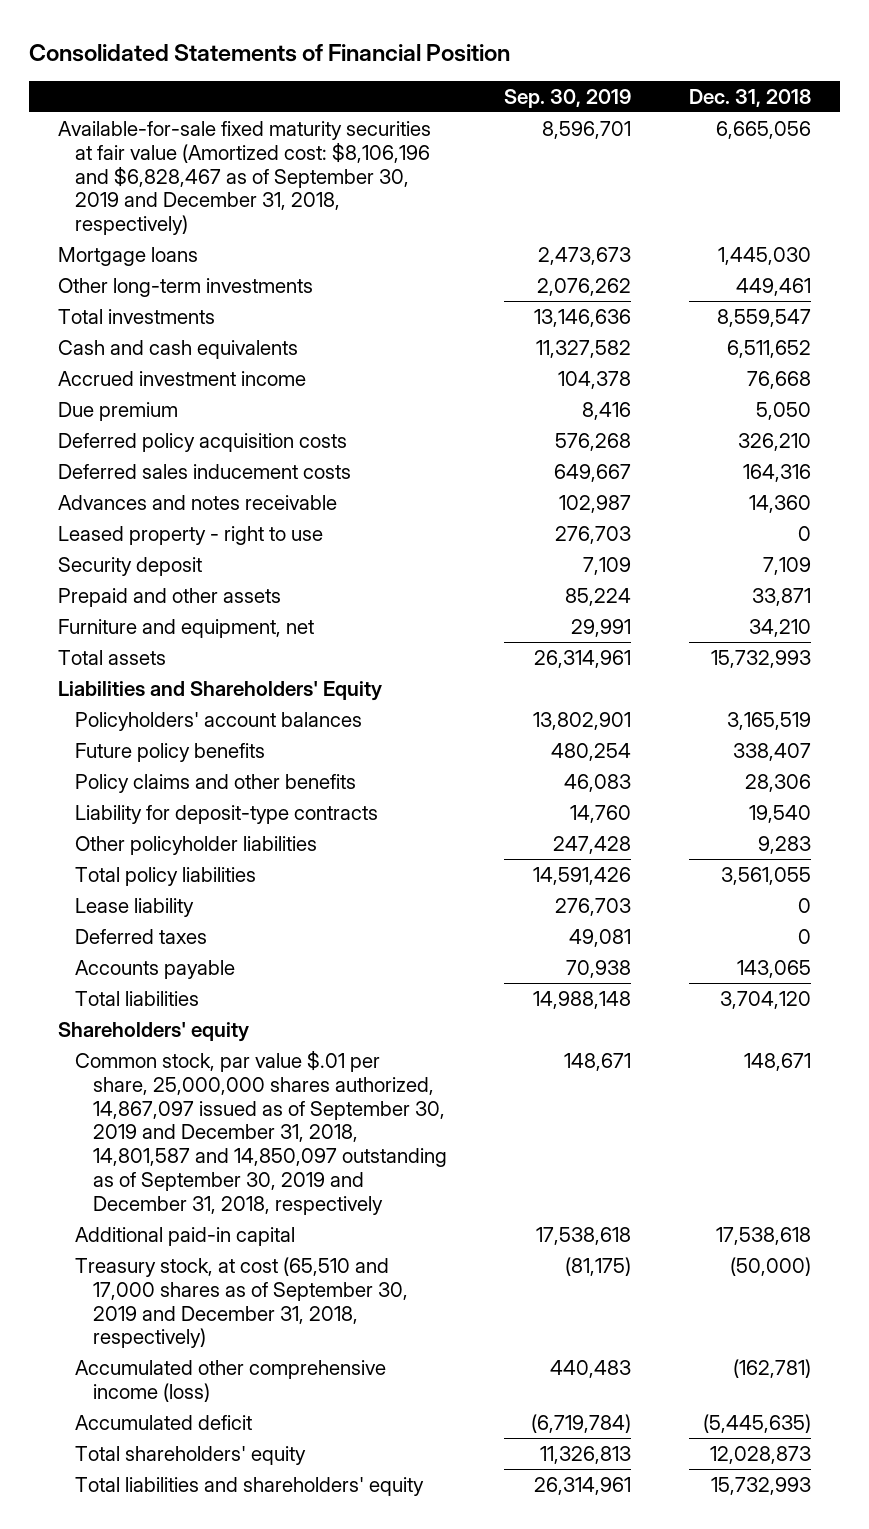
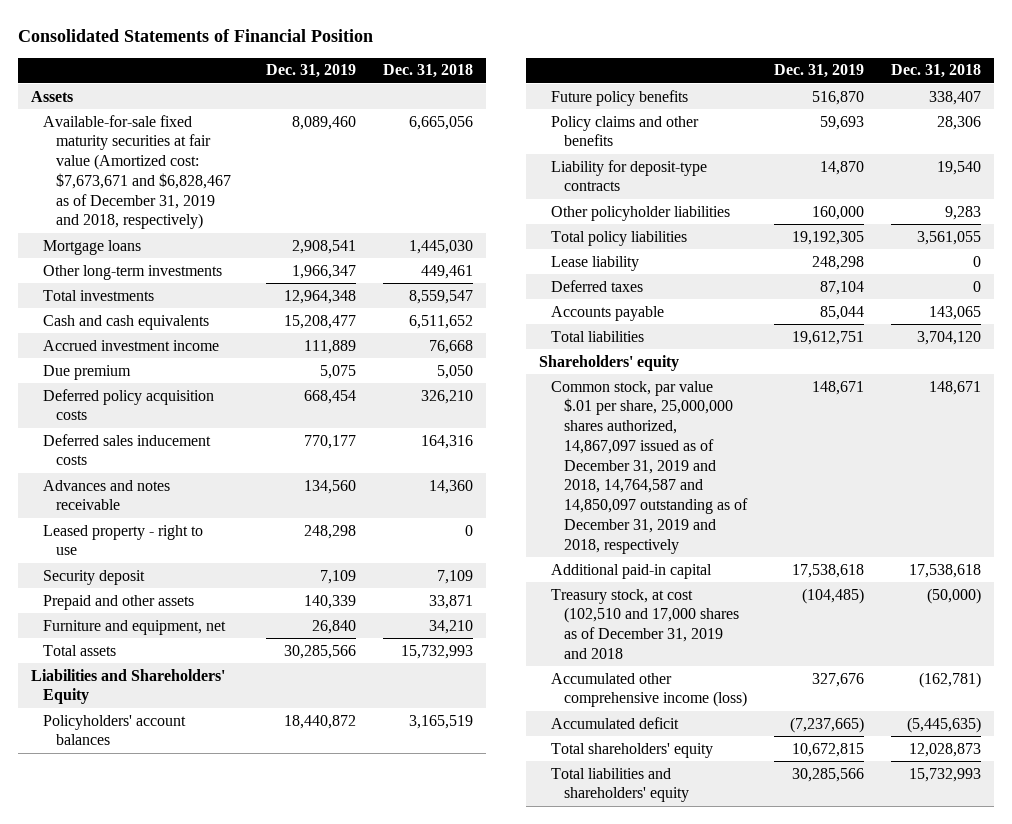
[504,88,632,108] Sep. 30, 2019 -> none
none -> [265,64,356,79] Dec. 31, 2019
none -> [31,90,74,102] Assets
[58,120,432,236] Available-for-sale fixed maturity securities at fair value (Amortized cost: $8,106,196 and $6,828,467 as of September 30, 2019 and December 31, 2018, respectively) -> [43,114,231,230] Available-for-sale fixed maturity securities at fair value (Amortized cost: $7,673,671 and $6,828,467 as of December 31, 2019 and 2018, respectively)
[75,1049,447,1216] Common stock, par value $.01 per share, 25,000,000 shares authorized, 14,867,097 issued as of September 30, 2019 and December 31, 2018, 14,801,587 and 14,850,097 outstanding as of September 30, 2019 and December 31, 2018, respectively -> [551,380,748,554] Common stock, par value $.01 per share, 25,000,000 shares authorized, 14,867,097 issued as of December 31, 2019 and 2018, 14,764,587 and 14,850,097 outstanding as of December 31, 2019 and 2018, respectively
[75,1256,408,1349] Treasury stock, at cost (65,510 and 17,000 shares as of September 30, 2019 and December 31, 2018, respectively) -> [551,588,739,659] Treasury stock, at cost (102,510 and 17,000 shares as of December 31, 2019 and 2018

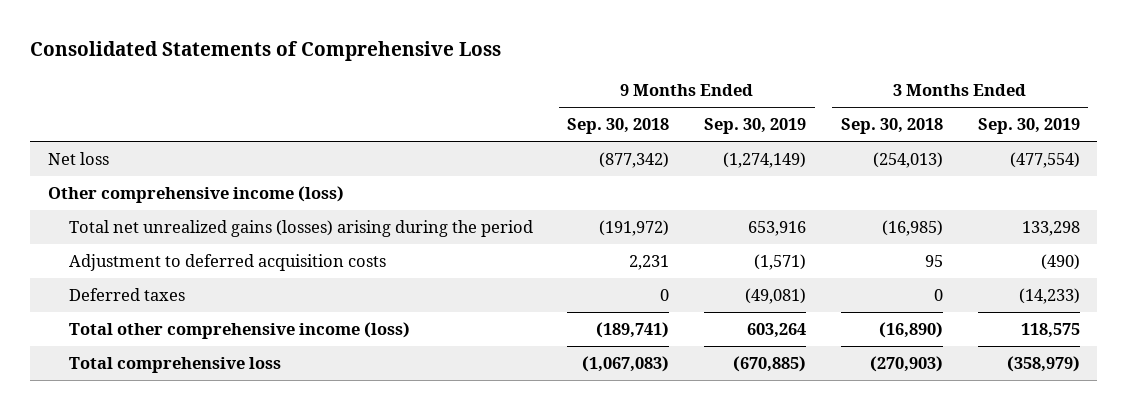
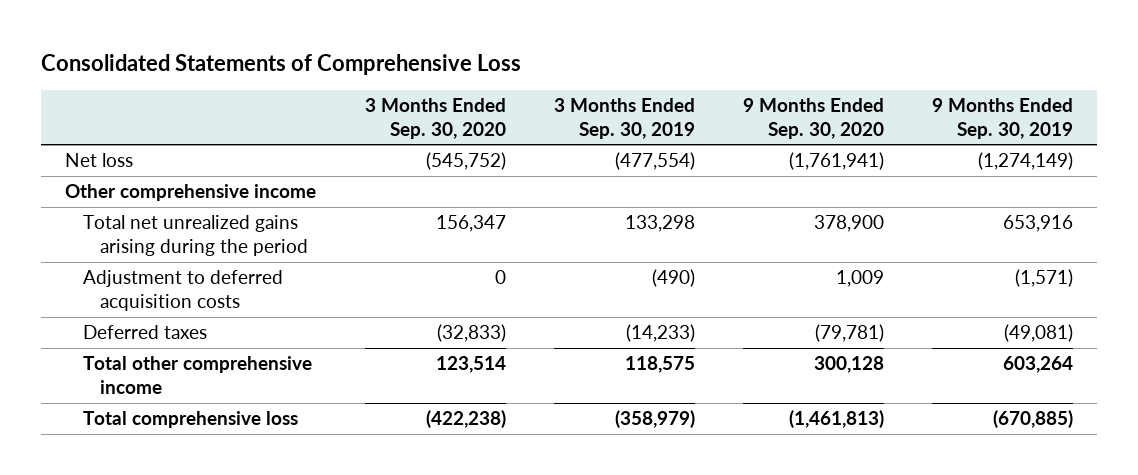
[567,118,670,135] Sep. 30, 2018 -> none
[840,118,943,135] Sep. 30, 2018 -> none
none -> [364,97,506,139] 3 Months Ended Sep. 30, 2020
none -> [742,97,884,139] 9 Months Ended Sep. 30, 2020
[47,186,344,204] Other comprehensive income (loss) -> [65,184,317,202] Other comprehensive income
[68,220,533,238] Total net unrealized gains (losses) arising during the period -> [82,215,308,257] Total net unrealized gains arising during the period
[68,322,410,340] Total other comprehensive income (loss) -> [82,356,312,395] Total other comprehensive income

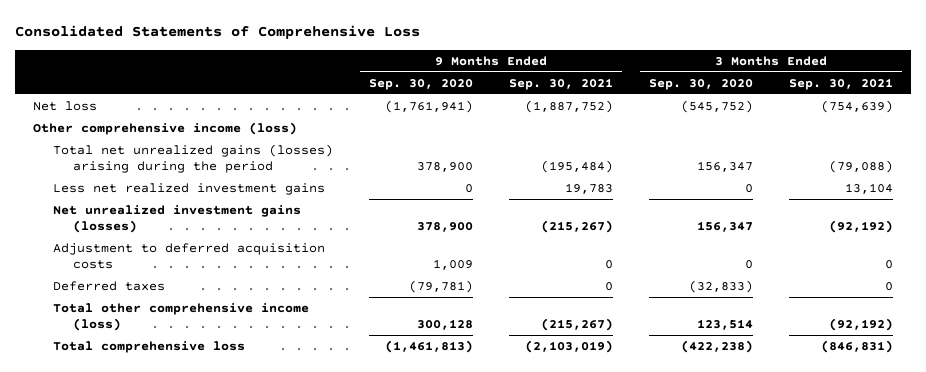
[553,97,695,139] 3 Months Ended Sep. 30, 2019 -> none
[932,97,1074,139] 9 Months Ended Sep. 30, 2019 -> none
none -> [509,77,614,90] Sep. 30, 2021
none -> [789,77,894,90] Sep. 30, 2021
[65,184,317,202] Other comprehensive income -> [32,122,297,136] Other comprehensive income (loss)
[82,215,308,257] Total net unrealized gains arising during the period -> [52,144,333,174] Total net unrealized gains (losses) arising during the period
none -> [52,183,325,196] Less net realized investment gains
none -> [52,205,301,234] Net unrealized investment gains (losses)
[82,356,312,395] Total other comprehensive income -> [52,303,309,332] Total other comprehensive income (loss)

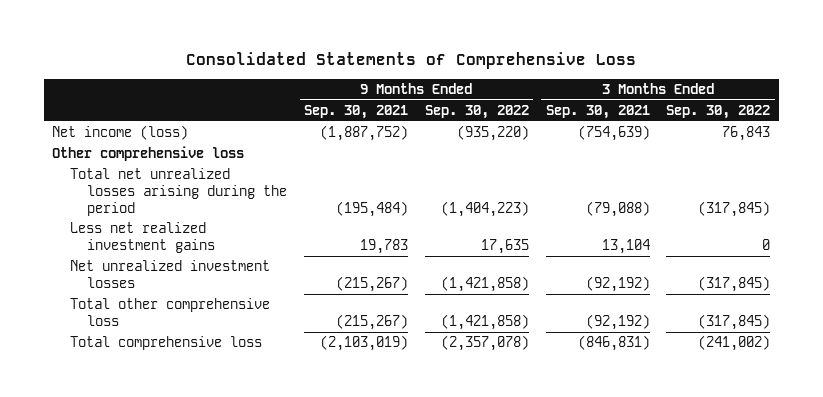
[369,78,474,90] Sep. 30, 2020 -> none
[649,78,754,90] Sep. 30, 2020 -> none
none -> [424,105,529,120] Sep. 30, 2022
none -> [666,105,771,120] Sep. 30, 2022
[32,101,97,112] Net loss -> [52,125,189,141] Net income (loss)
[32,122,297,136] Other comprehensive income (loss) -> [52,146,245,162] Other comprehensive loss
[52,144,333,174] Total net unrealized gains (losses) arising during the period -> [69,168,287,216] Total net unrealized losses arising during the period
[52,243,325,270] Adjustment to deferred acquisition costs -> none
[52,281,165,292] Deferred taxes -> none
[52,205,301,234] Net unrealized investment gains (losses) -> [69,260,270,289] Net unrealized investment losses
[52,303,309,332] Total other comprehensive income (loss) -> [69,298,270,327] Total other comprehensive loss

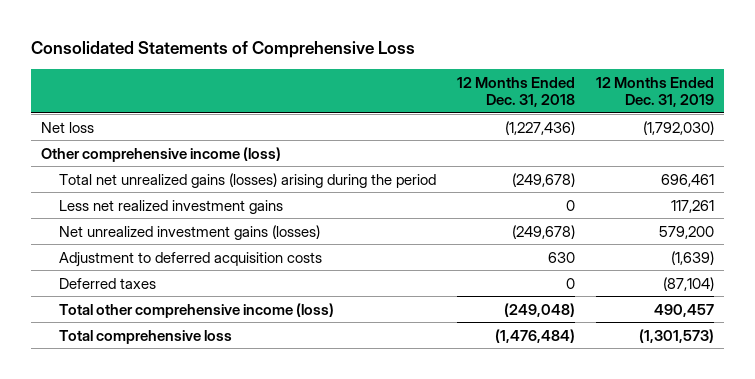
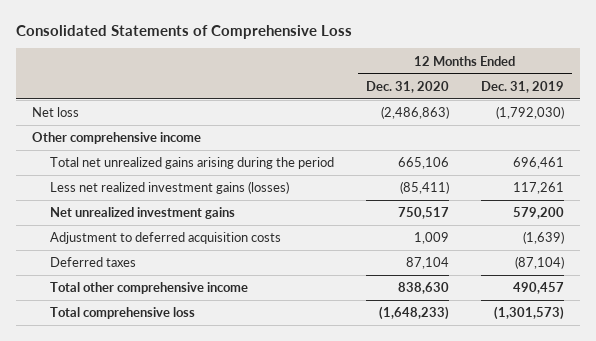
[456,76,575,108] 12 Months Ended Dec. 31, 2018 -> none
none -> [366,80,450,93] Dec. 31, 2020
[41,146,282,162] Other comprehensive income (loss) -> [31,132,201,145] Other comprehensive income
[58,172,436,188] Total net unrealized gains (losses) arising during the period -> [50,157,335,170] Total net unrealized gains arising during the period
[58,199,283,214] Less net realized investment gains -> [50,181,290,195] Less net realized investment gains (losses)
[58,224,320,240] Net unrealized investment gains (losses) -> [50,207,236,220] Net unrealized investment gains
[58,302,334,318] Total other comprehensive income (loss) -> [50,282,249,295] Total other comprehensive income

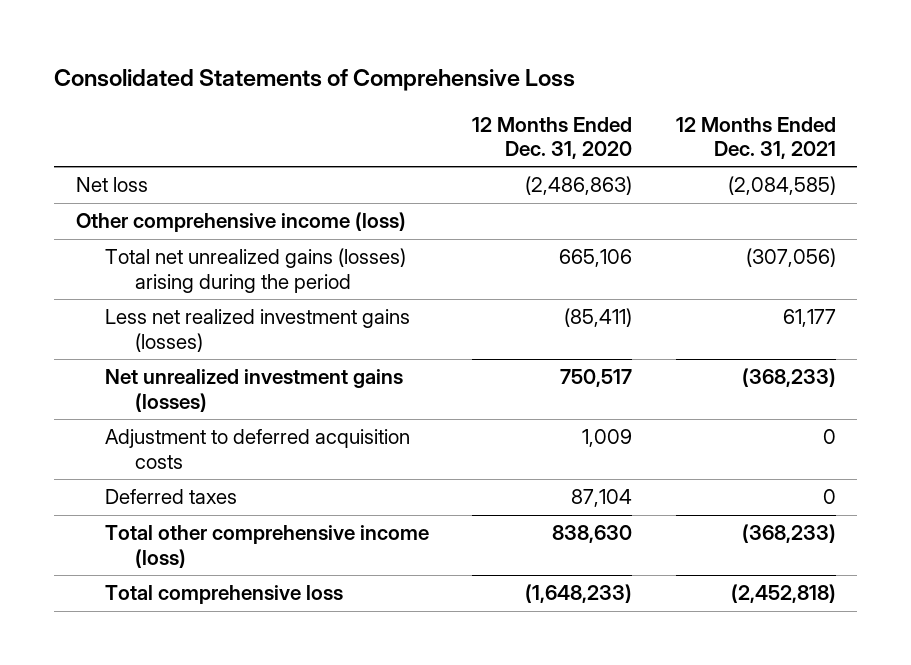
[480,80,564,93] Dec. 31, 2019 -> none
none -> [675,116,836,159] 12 Months Ended Dec. 31, 2021
[31,132,201,145] Other comprehensive income -> [75,212,406,233] Other comprehensive income (loss)
[50,157,335,170] Total net unrealized gains arising during the period -> [105,248,407,293] Total net unrealized gains (losses) arising during the period
[50,207,236,220] Net unrealized investment gains -> [105,369,404,412] Net unrealized investment gains (losses)
[50,282,249,295] Total other comprehensive income -> [105,525,430,568] Total other comprehensive income (loss)

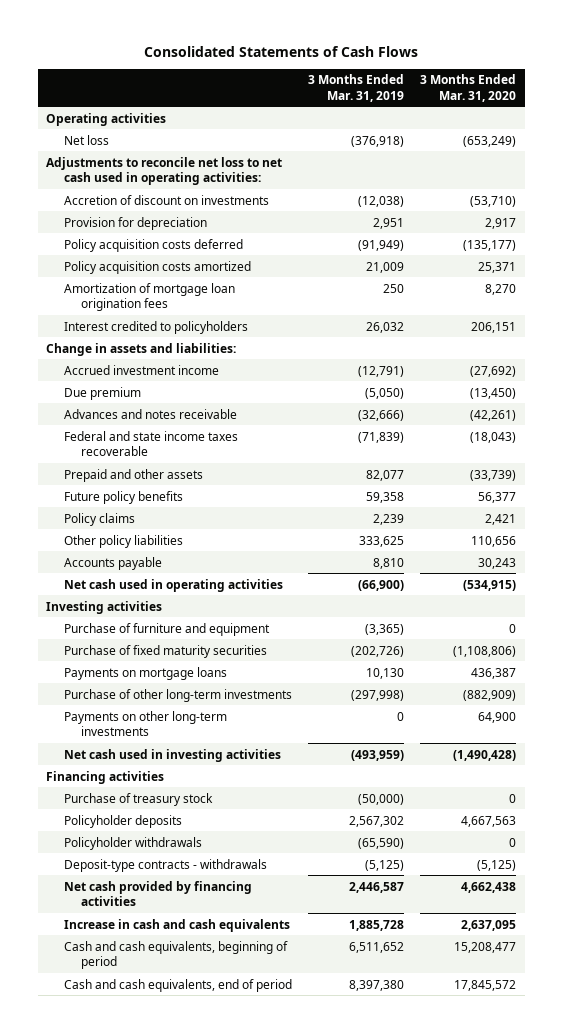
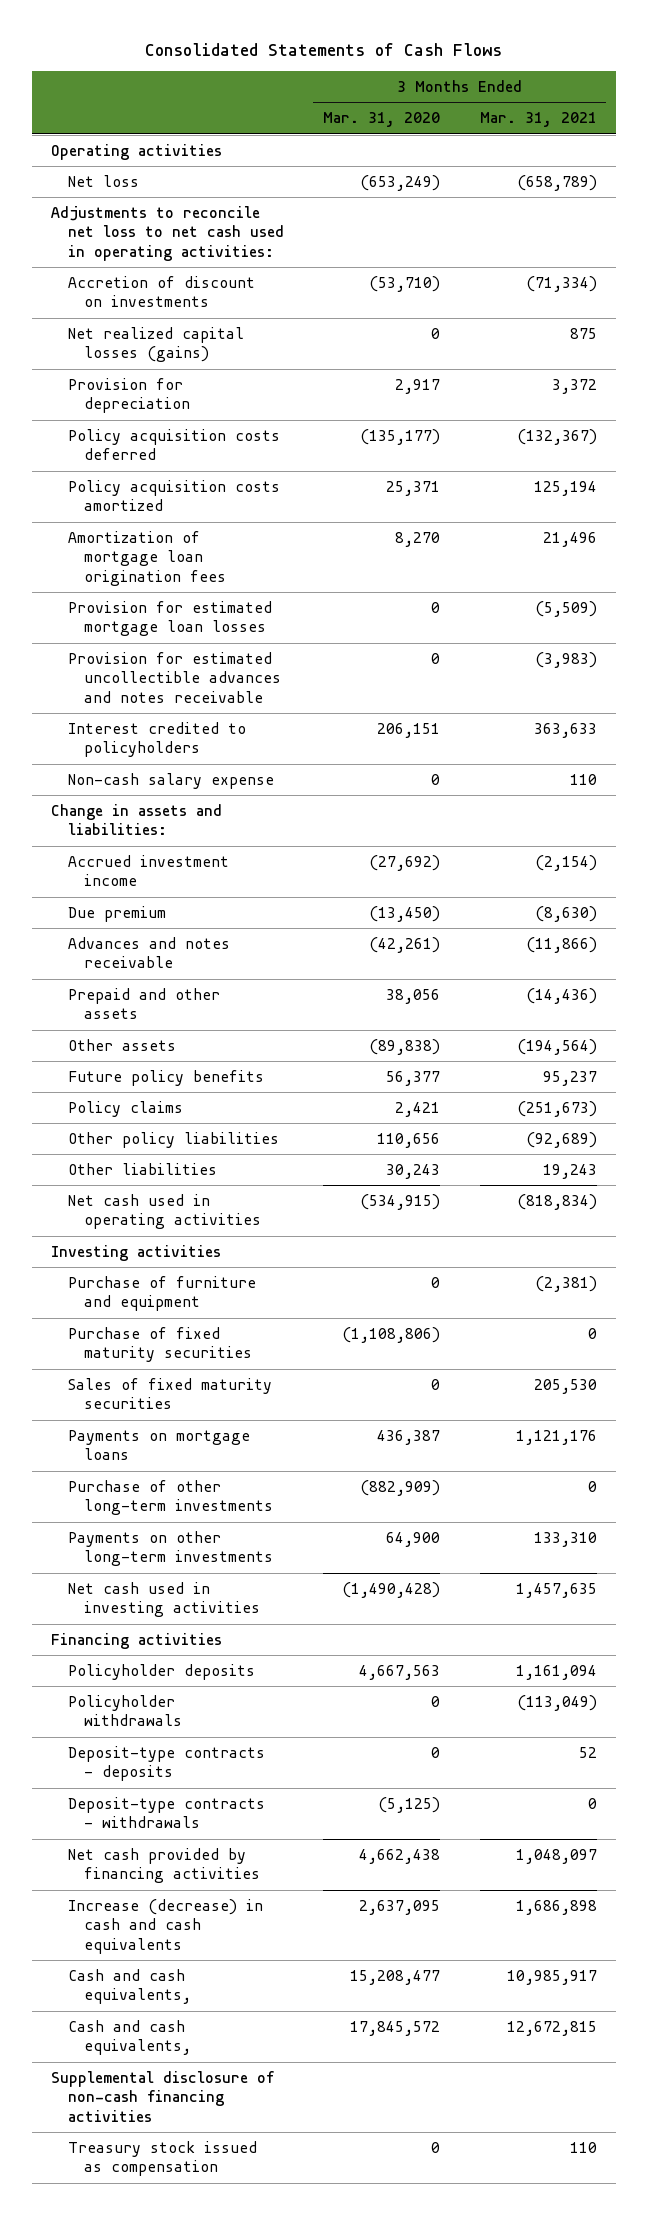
[307,74,404,102] 3 Months Ended Mar. 31, 2019 -> none
none -> [479,112,597,128] Mar. 31, 2021
none -> [67,326,244,363] Net realized capital losses (gains)
none -> [67,600,272,637] Provision for estimated mortgage loan losses
none -> [67,651,281,703] Provision for estimated uncollectible advances and notes receivable
none -> [67,772,274,789] Non-cash salary expense
[63,430,238,456] Federal and state income taxes recoverable -> none
[470,469,517,481] (33,739) -> [386,988,441,1004] 38,056
none -> [67,1038,176,1051] Other assets
[63,556,162,570] Accounts payable -> [67,1162,217,1175] Other liabilities
none -> [67,1377,272,1410] Sales of fixed maturity securities
[63,792,213,806] Purchase of treasury stock -> none
none -> [67,1745,265,1782] Deposit-type contracts - deposits
[63,918,290,932] Increase in cash and cash equivalents -> [67,1898,263,1954] Increase (decrease) in cash and cash equivalents
[63,940,288,969] Cash and cash equivalents, beginning of period -> [67,1968,191,2005] Cash and cash equivalents,
[63,978,292,992] Cash and cash equivalents, end of period -> [67,2019,191,2056] Cash and cash equivalents,
none -> [51,2070,275,2122] Supplemental disclosure of non-cash financing activities
none -> [67,2140,257,2177] Treasury stock issued as compensation

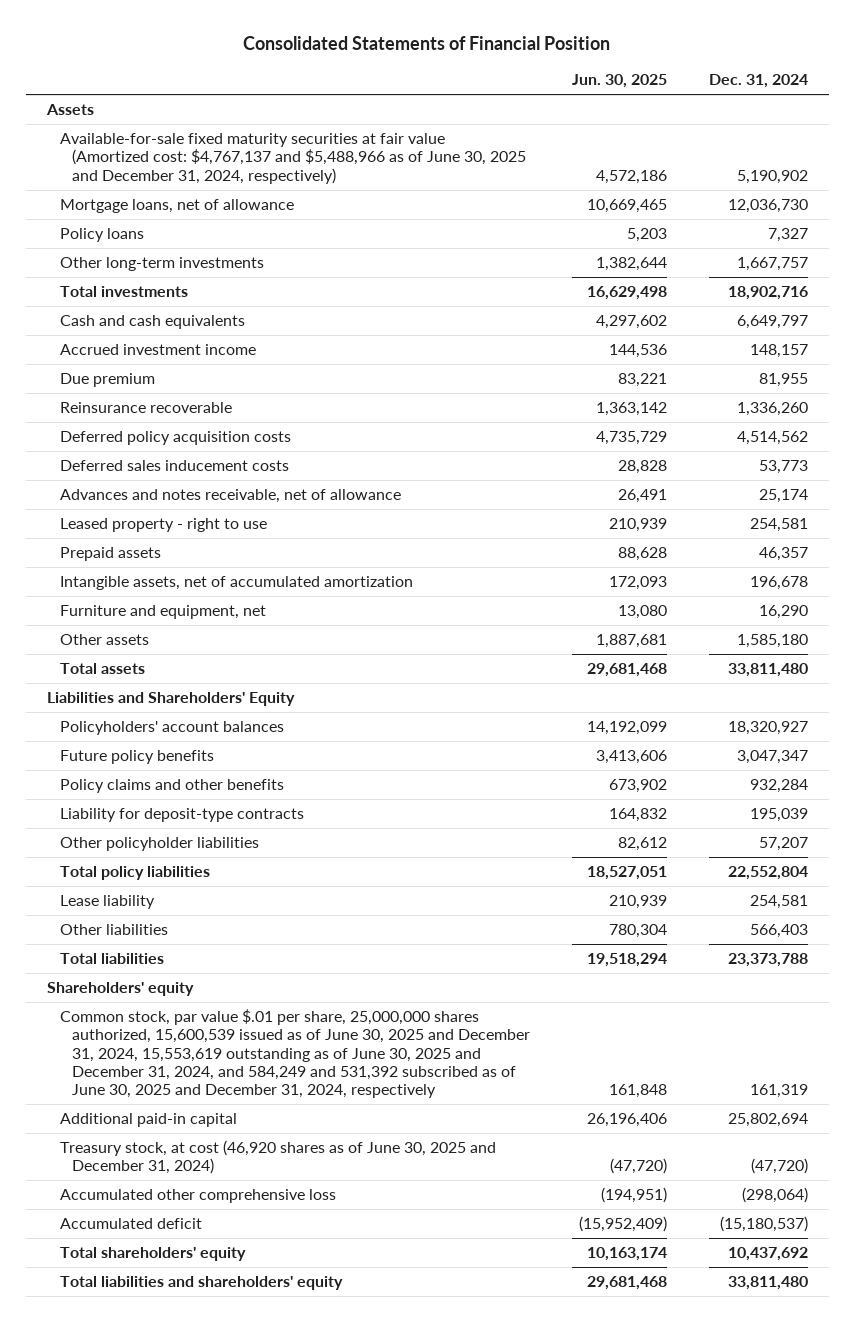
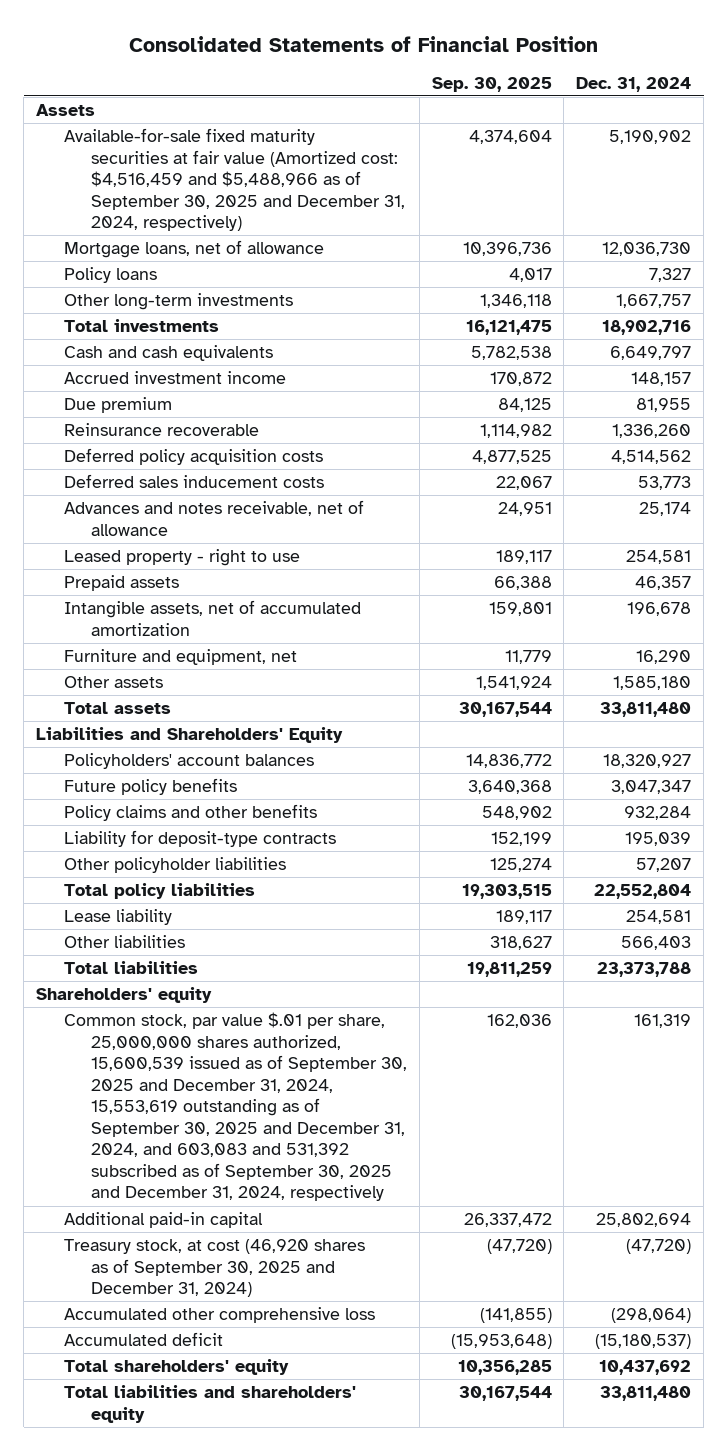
[572,74,668,89] Jun. 30, 2025 -> none
none -> [431,76,552,92] Sep. 30, 2025
[59,133,527,184] Available-for-sale fixed maturity securities at fair value (Amortized cost: $4,767,137 and $5,488,966 as of June 30, 2025 and December 31, 2024, respectively) -> [63,128,405,232] Available-for-sale fixed maturity securities at fair value (Amortized cost: $4,516,459 and $5,488,966 as of September 30, 2025 and December 31, 2024, respectively)
[59,1009,531,1098] Common stock, par value $.01 per share, 25,000,000 shares authorized, 15,600,539 issued as of June 30, 2025 and December 31, 2024, 15,553,619 outstanding as of June 30, 2025 and December 31, 2024, and 584,249 and 531,392 subscribed as of June 30, 2025 and December 31, 2024, respectively -> [63,1012,407,1202] Common stock, par value $.01 per share, 25,000,000 shares authorized, 15,600,539 issued as of September 30, 2025 and December 31, 2024, 15,553,619 outstanding as of September 30, 2025 and December 31, 2024, and 603,083 and 531,392 subscribed as of September 30, 2025 and December 31, 2024, respectively
[59,1140,496,1175] Treasury stock, at cost (46,920 shares as of June 30, 2025 and December 31, 2024) -> [63,1239,365,1298] Treasury stock, at cost (46,920 shares as of September 30, 2025 and December 31, 2024)

